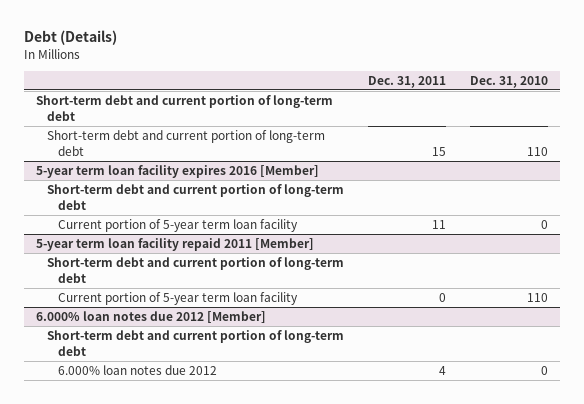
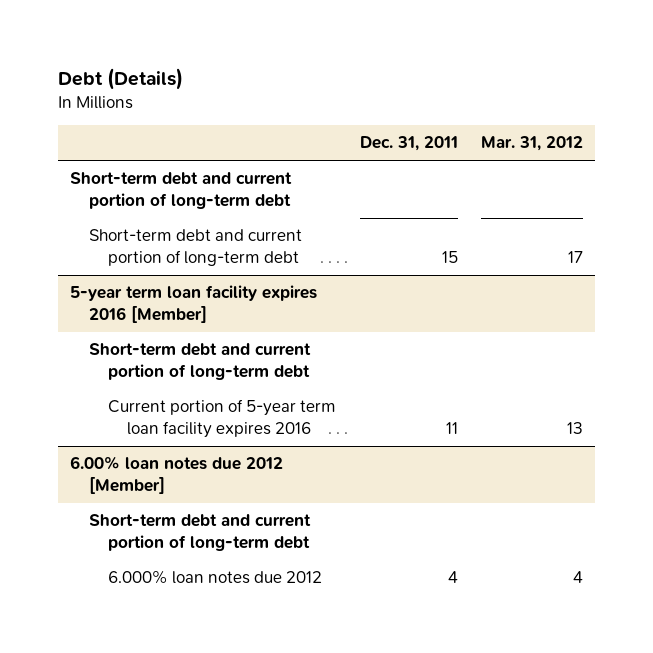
[470,75,549,88] Dec. 31, 2010 -> none
none -> [481,136,584,152] Mar. 31, 2012
[35,237,314,251] 5-year term loan facility repaid 2011 [Member] -> none
[47,256,345,283] Short-term debt and current portion of long-term debt -> none
[58,291,299,305] Current portion of 5-year term loan facility -> none
[58,218,299,232] Current portion of 5-year term loan facility -> [108,399,337,439] Current portion of 5-year term loan facility expires 2016
[35,310,266,323] 6.000% loan notes due 2012 [Member] -> [69,456,283,495] 6.00% loan notes due 2012 [Member]

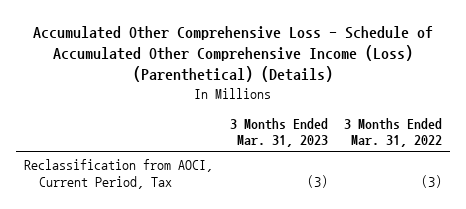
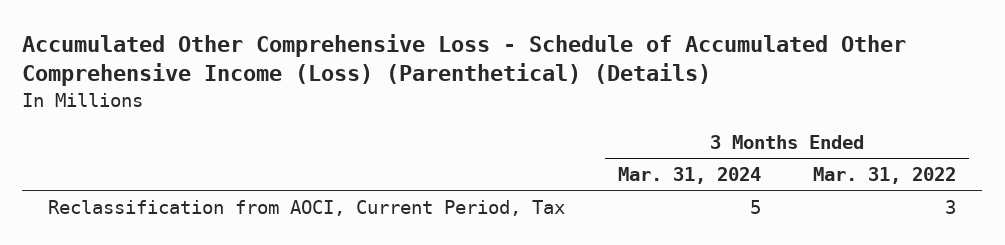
[229,117,328,148] 3 Months Ended Mar. 31, 2023 -> none
none -> [617,167,761,185] Mar. 31, 2024
[420,174,442,188] (3) -> [945,199,957,214] 3

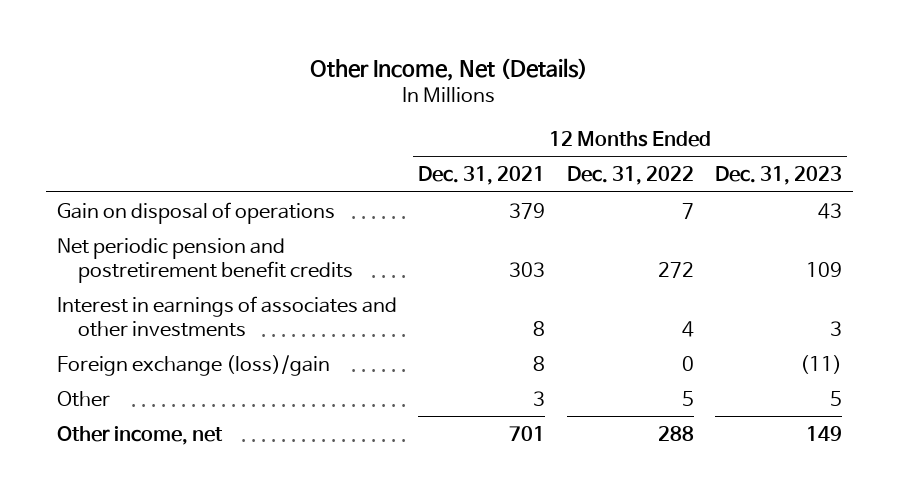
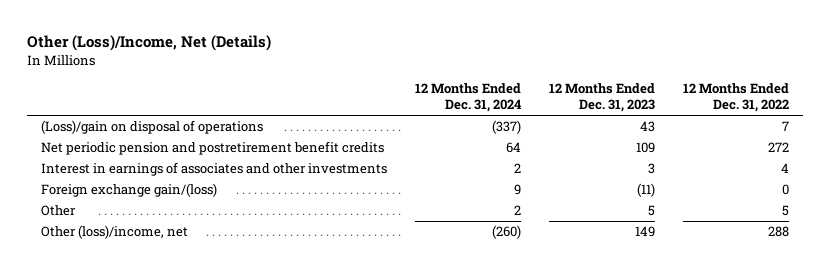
[310,58,589,82] Other Income, Net (Details) -> [26,35,271,52] Other (Loss)/Income, Net (Details)
[418,166,546,186] Dec. 31, 2021 -> none
none -> [415,82,522,113] 12 Months Ended Dec. 31, 2024
[56,201,335,224] Gain on disposal of operations -> [40,120,263,135] (Loss)/gain on disposal of operations
[56,354,330,376] Foreign exchange (loss)/gain -> [40,183,217,198] Foreign exchange gain/(loss)
[56,425,223,445] Other income, net -> [40,225,188,240] Other (loss)/income, net

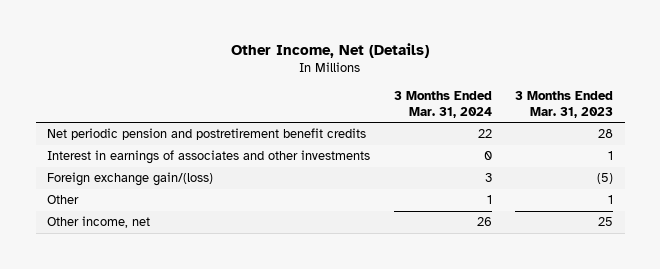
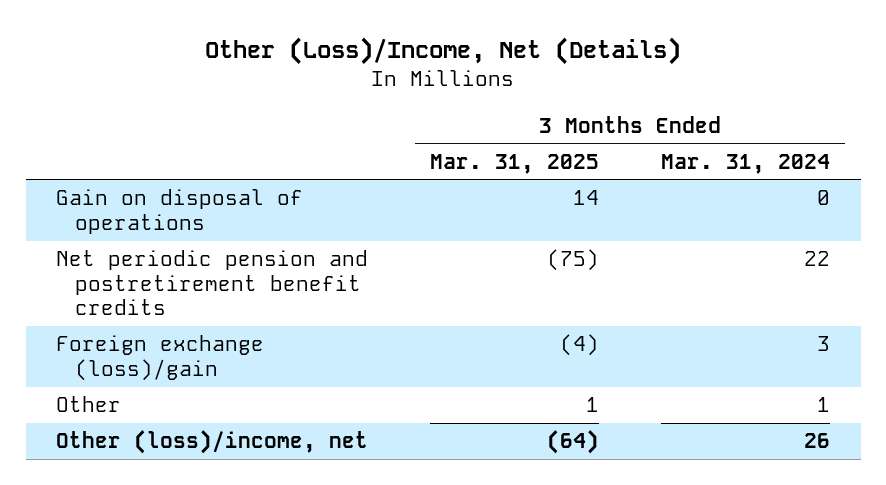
[231,43,430,59] Other Income, Net (Details) -> [205,37,682,66] Other (Loss)/Income, Net (Details)
[514,90,613,118] 3 Months Ended Mar. 31, 2023 -> none
none -> [430,153,600,174] Mar. 31, 2025
none -> [56,189,304,234] Gain on disposal of operations
[47,150,371,165] Interest in earnings of associates and other investments -> none
[47,172,214,187] Foreign exchange gain/(loss) -> [56,335,265,381] Foreign exchange (loss)/gain
[47,216,151,229] Other income, net -> [56,430,369,455] Other (loss)/income, net

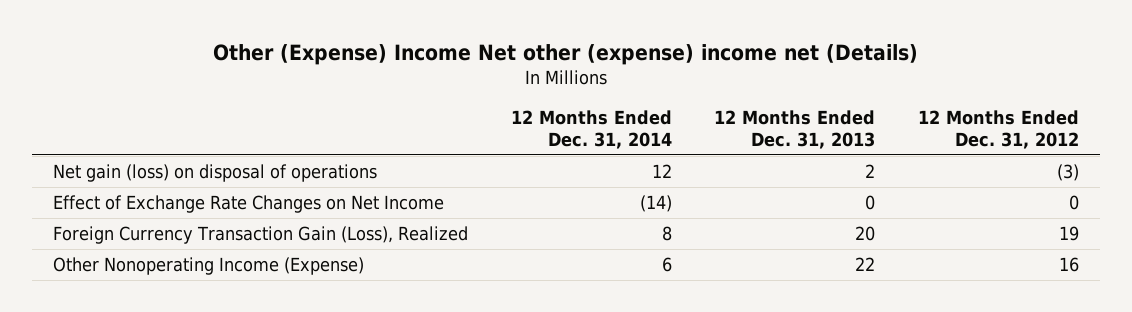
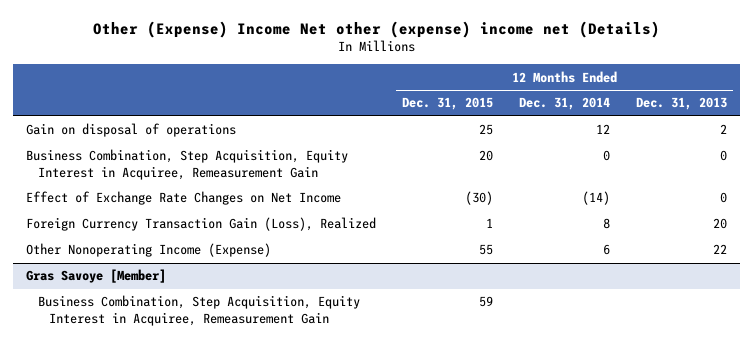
[917,110,1079,149] 12 Months Ended Dec. 31, 2012 -> none
none -> [402,97,494,111] Dec. 31, 2015
[53,164,378,183] Net gain (loss) on disposal of operations -> [26,123,237,138] Gain on disposal of operations
none -> [26,149,349,181] Business Combination, Step Acquisition, Equity Interest in Acquiree, Remeasurement Gain
none -> [26,269,167,284] Gras Savoye [Member]
none -> [37,295,360,327] Business Combination, Step Acquisition, Equity Interest in Acquiree, Remeasurement Gain

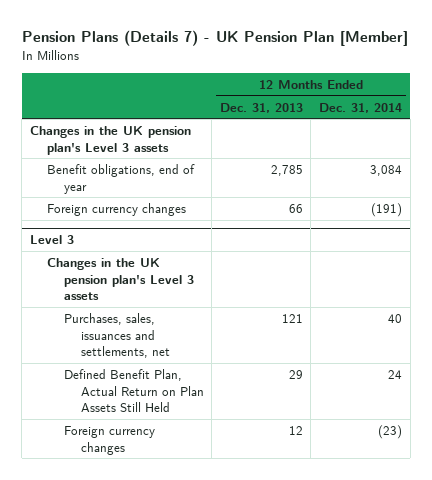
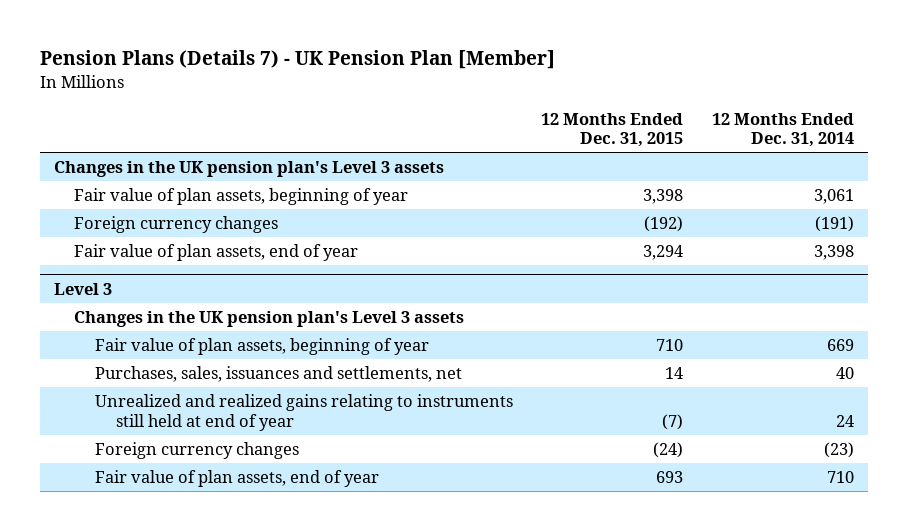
[219,102,303,113] Dec. 31, 2013 -> none
none -> [541,112,684,148] 12 Months Ended Dec. 31, 2015
[46,163,195,194] Benefit obligations, end of year -> none
none -> [74,187,409,205] Fair value of plan assets, beginning of year
none -> [74,243,359,261] Fair value of plan assets, end of year
none -> [94,337,429,355] Fair value of plan assets, beginning of year
[63,368,204,413] Defined Benefit Plan, Actual Return on Plan Assets Still Held -> [94,393,513,431] Unrealized and realized gains relating to instruments still held at end of year
none -> [94,469,379,487] Fair value of plan assets, end of year

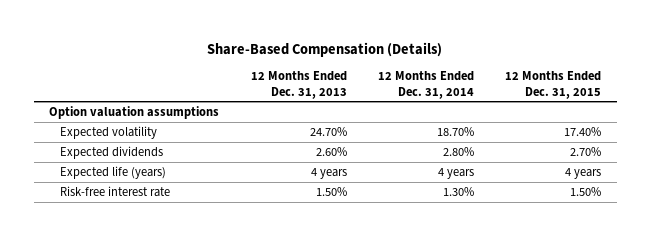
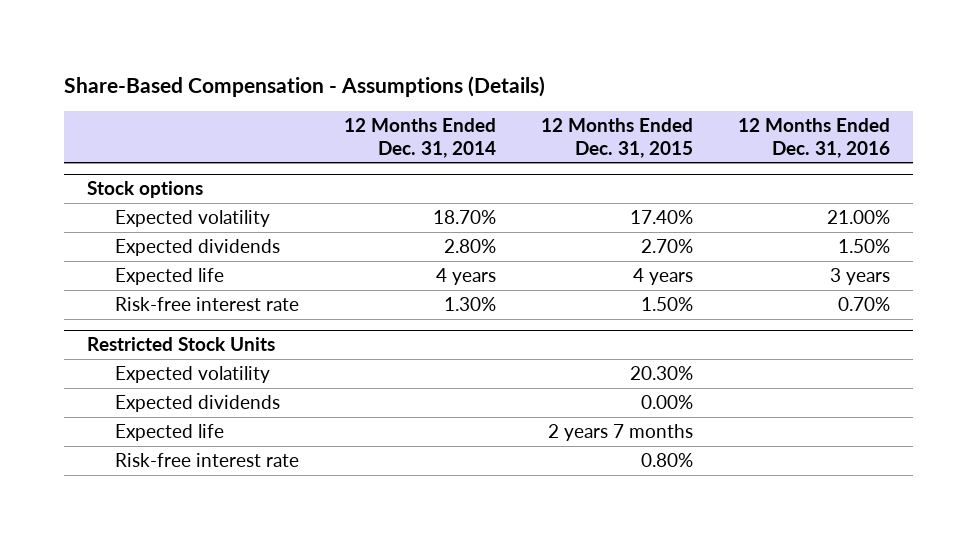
[207,41,443,57] Share-Based Compensation (Details) -> [64,75,546,97] Share-Based Compensation - Assumptions (Details)
[250,71,347,99] 12 Months Ended Dec. 31, 2013 -> none
none -> [738,118,891,158] 12 Months Ended Dec. 31, 2016
[49,105,220,119] Option valuation assumptions -> none
none -> [86,181,203,199] Stock options
[60,165,167,179] Expected life (years) -> [114,267,224,285] Expected life
none -> [86,337,275,352] Restricted Stock Units
none -> [114,365,270,383] Expected volatility
none -> [114,394,280,412] Expected dividends
none -> [114,423,224,441] Expected life
none -> [114,452,299,467] Risk-free interest rate

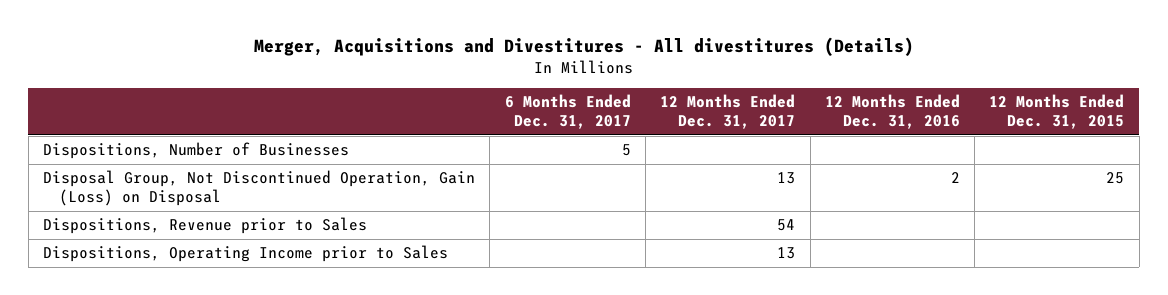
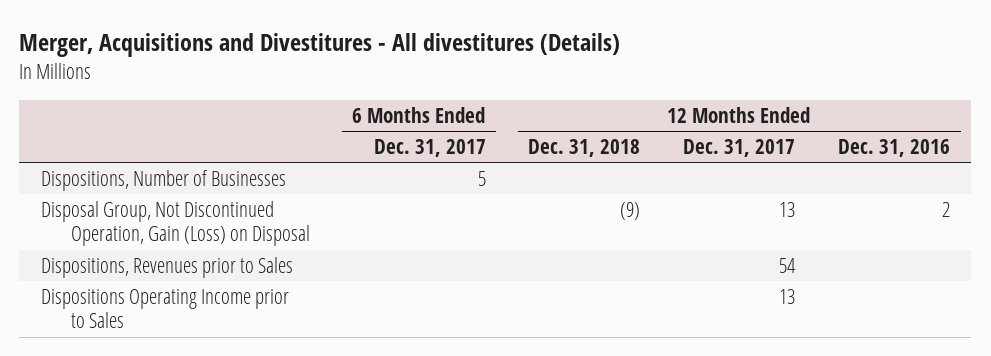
[989,94,1125,130] 12 Months Ended Dec. 31, 2015 -> none
none -> [528,138,641,157] Dec. 31, 2018
[43,217,368,235] Dispositions, Revenue prior to Sales -> [40,256,293,278] Dispositions, Revenues prior to Sales
[43,245,449,263] Dispositions, Operating Income prior to Sales -> [40,288,289,329] Dispositions Operating Income prior to Sales

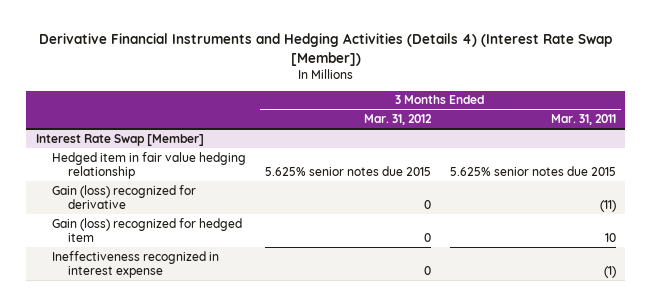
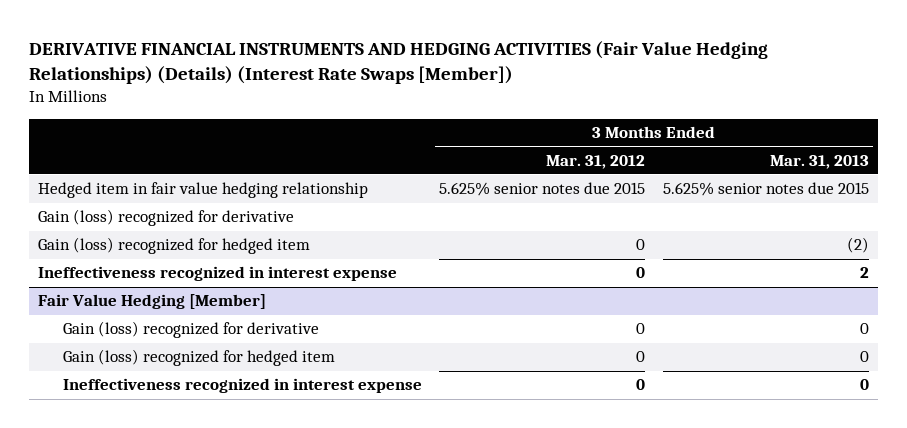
[38,33,612,66] Derivative Financial Instruments and Hedging Activities (Details 4) (Interest Rate Swap [Member]) -> [29,40,769,85] DERIVATIVE FINANCIAL INSTRUMENTS AND HEDGING ACTIVITIES (Fair Value Hedging Relationships) (Details) (Interest Rate Swaps [Member])
[550,114,616,126] Mar. 31, 2011 -> none
none -> [769,154,869,169] Mar. 31, 2013
[35,133,204,146] Interest Rate Swap [Member] -> none
none -> [38,209,295,227] Gain (loss) recognized for derivative
none -> [38,237,311,255] Gain (loss) recognized for hedged item
none -> [38,266,398,282] Ineffectiveness recognized in interest expense
none -> [38,294,267,310] Fair Value Hedging [Member]

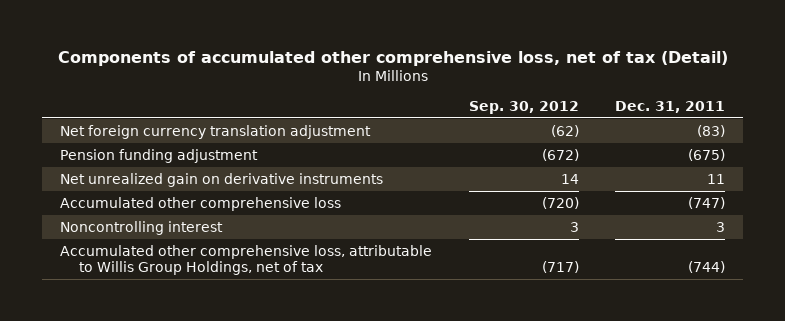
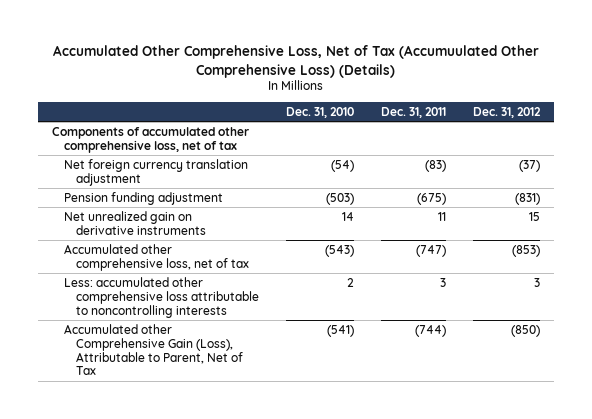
[57,50,728,66] Components of accumulated other comprehensive loss, net of tax (Detail) -> [52,45,539,78] Accumulated Other Comprehensive Loss, Net of Tax (Accumuulated Other Comprehensive Loss) (Details)
[468,100,579,114] Sep. 30, 2012 -> none
none -> [286,106,355,118] Dec. 31, 2010
none -> [473,106,542,118] Dec. 31, 2012
none -> [51,126,249,153] Components of accumulated other comprehensive loss, net of tax
[60,220,224,235] Noncontrolling interest -> none
[60,196,342,211] Accumulated other comprehensive loss -> [63,243,249,271] Accumulated other comprehensive loss, net of tax
none -> [63,276,259,318] Less: accumulated other comprehensive loss attributable to noncontrolling interests
[60,244,433,276] Accumulated other comprehensive loss, attributable to Willis Group Holdings, net of tax -> [63,323,243,376] Accumulated other Comprehensive Gain (Loss), Attributable to Parent, Net of Tax

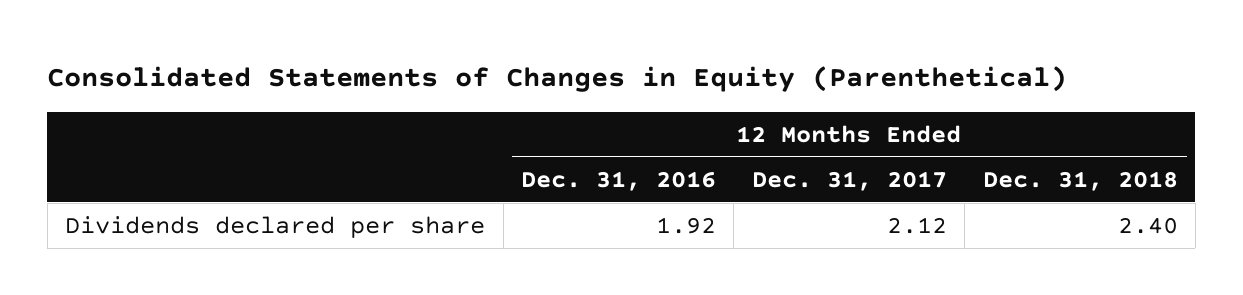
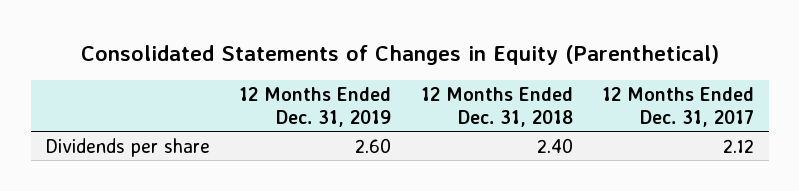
[520,170,716,191] Dec. 31, 2016 -> none
none -> [239,86,392,127] 12 Months Ended Dec. 31, 2019
[65,215,486,238] Dividends declared per share -> [45,137,211,157] Dividends per share

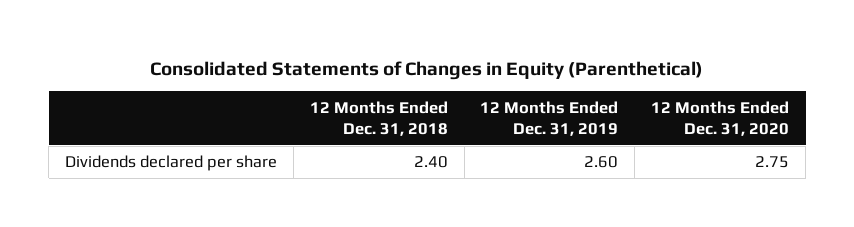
[602,86,755,127] 12 Months Ended Dec. 31, 2017 -> none
none -> [651,100,790,137] 12 Months Ended Dec. 31, 2020
[45,137,211,157] Dividends per share -> [65,155,278,172] Dividends declared per share

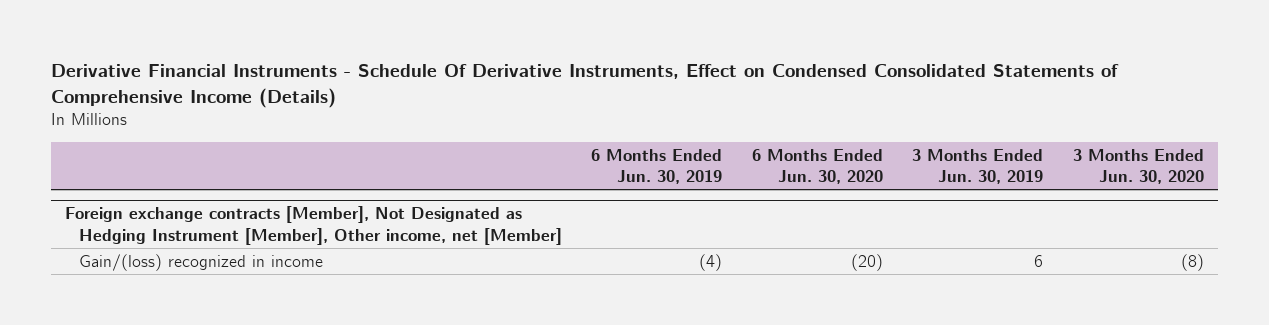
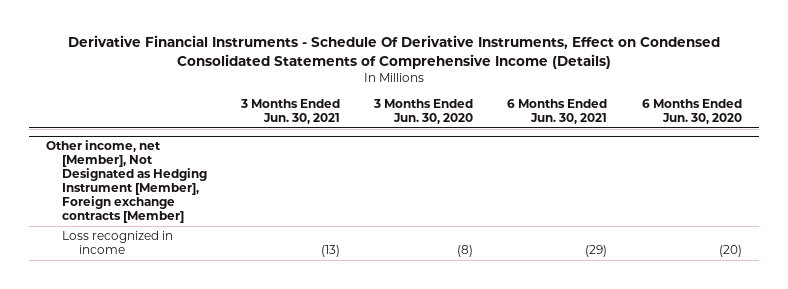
[591,148,723,185] 6 Months Ended Jun. 30, 2019 -> none
[912,148,1044,185] 3 Months Ended Jun. 30, 2019 -> none
none -> [240,98,341,124] 3 Months Ended Jun. 30, 2021
none -> [507,98,608,124] 6 Months Ended Jun. 30, 2021
[65,206,562,245] Foreign exchange contracts [Member], Not Designated as Hedging Instrument [Member], Other income, net [Member] -> [46,140,208,224] Other income, net [Member], Not Designated as Hedging Instrument [Member], Foreign exchange contracts [Member]
[78,253,323,271] Gain/(loss) recognized in income -> [62,231,174,255] Loss recognized in income

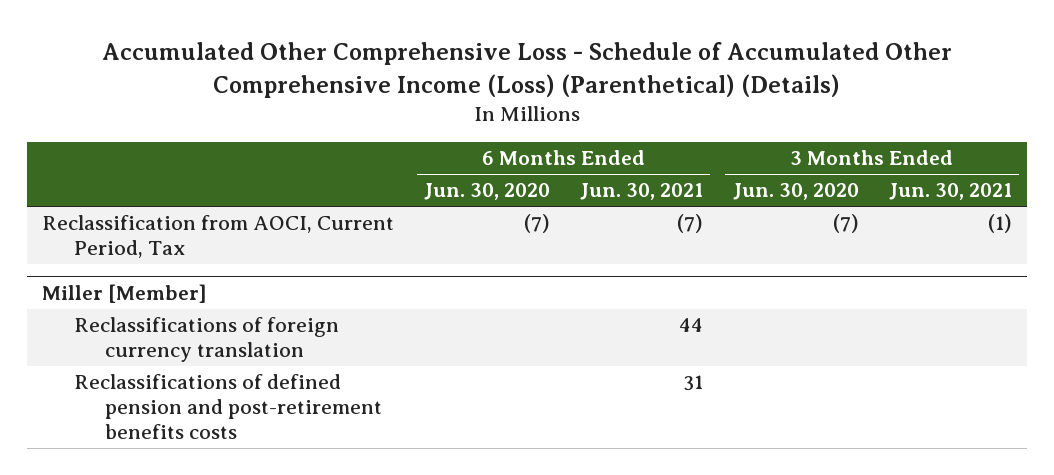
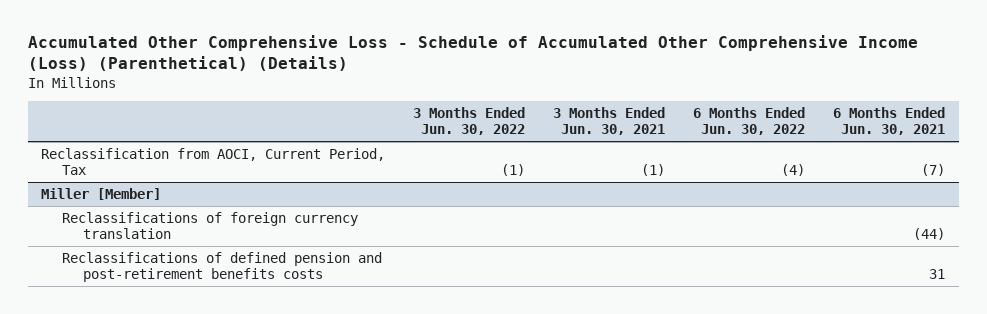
[424,183,551,201] Jun. 30, 2020 -> none
[732,183,859,201] Jun. 30, 2020 -> none
none -> [413,106,526,136] 3 Months Ended Jun. 30, 2022
none -> [693,106,806,136] 6 Months Ended Jun. 30, 2022
[679,318,704,333] 44 -> [913,228,946,241] (44)

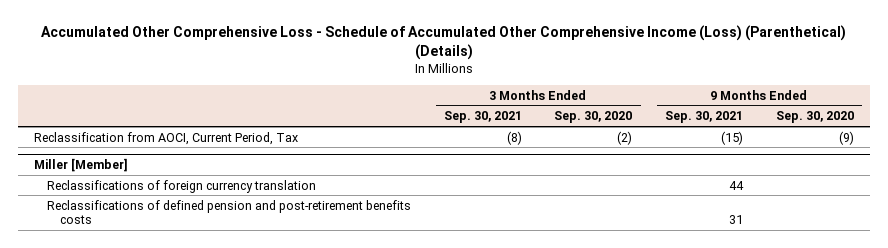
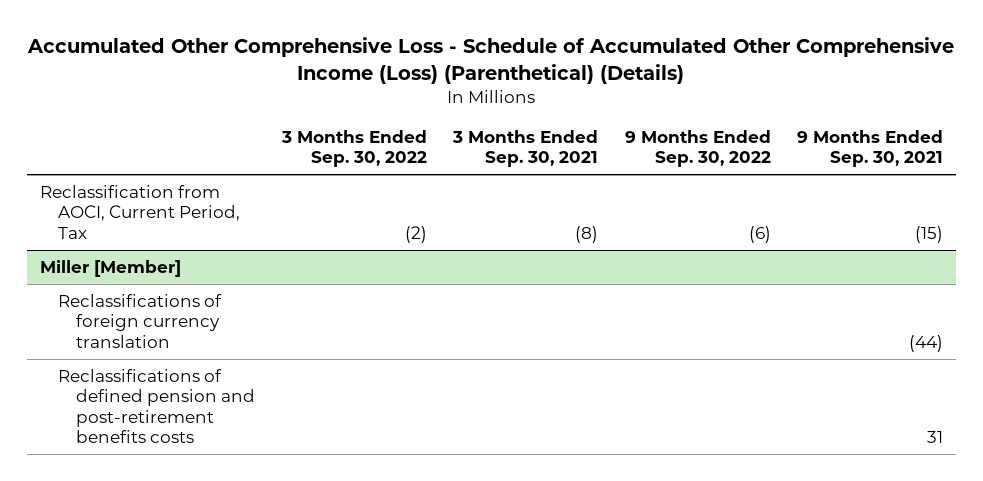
[554,111,633,124] Sep. 30, 2020 -> none
[775,111,854,124] Sep. 30, 2020 -> none
none -> [280,130,427,168] 3 Months Ended Sep. 30, 2022
none -> [624,130,771,168] 9 Months Ended Sep. 30, 2022
[729,180,745,190] 44 -> [908,334,943,352] (44)

